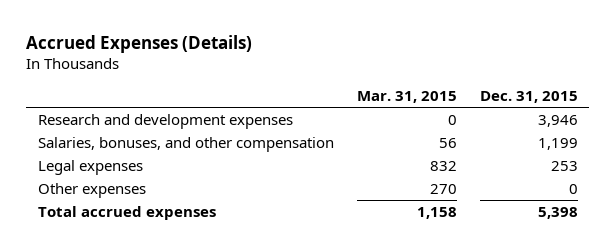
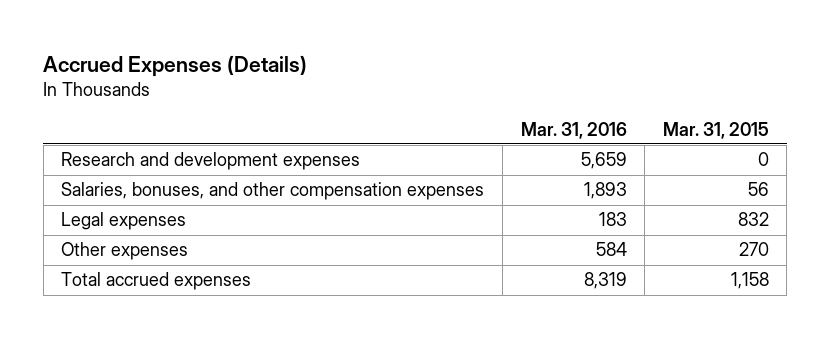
[479,91,578,104] Dec. 31, 2015 -> none
none -> [520,121,627,139] Mar. 31, 2016
[37,136,334,152] Salaries, bonuses, and other compensation -> [61,182,485,201] Salaries, bonuses, and other compensation expenses

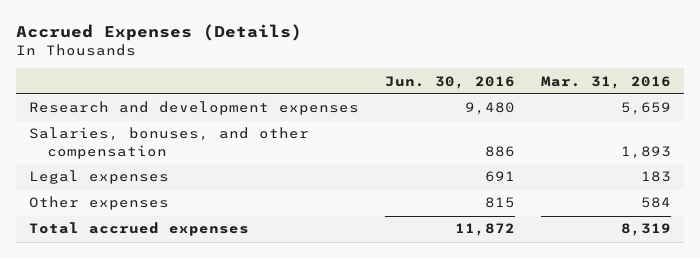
[662,121,769,139] Mar. 31, 2015 -> none
none -> [385,75,516,89] Jun. 30, 2016
[61,182,485,201] Salaries, bonuses, and other compensation expenses -> [29,127,310,159] Salaries, bonuses, and other compensation

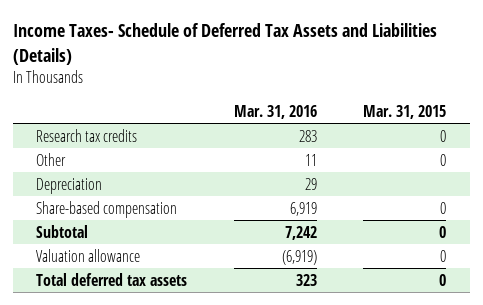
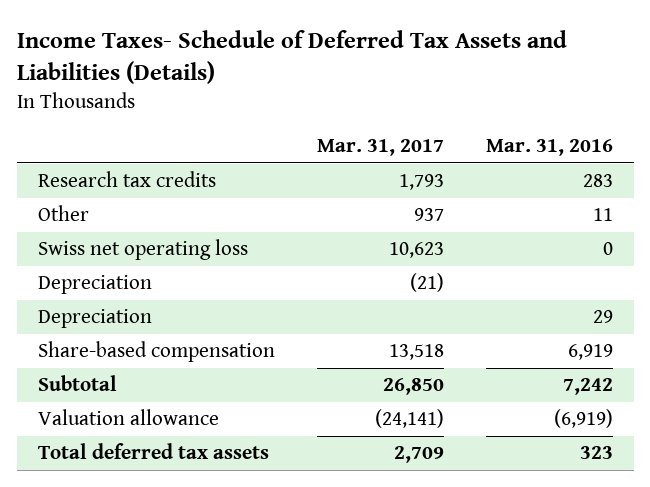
[363,104,447,119] Mar. 31, 2015 -> none
none -> [316,139,444,157] Mar. 31, 2017
none -> [37,239,248,261] Swiss net operating loss
none -> [37,275,152,295] Depreciation

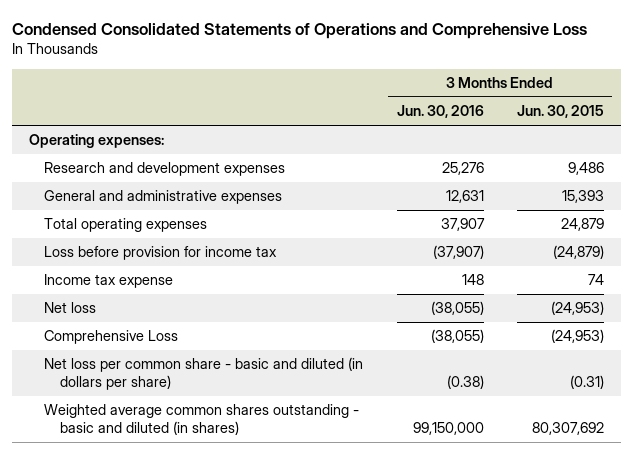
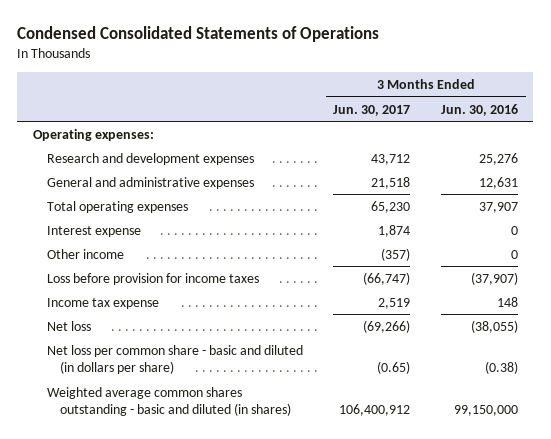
[12,22,588,39] Condensed Consolidated Statements of Operations and Comprehensive Loss -> [17,26,380,43] Condensed Consolidated Statements of Operations
[516,105,604,119] Jun. 30, 2015 -> none
none -> [333,104,411,116] Jun. 30, 2017
none -> [46,225,141,237] Interest expense
none -> [46,248,124,259] Other income
[44,246,278,261] Loss before provision for income tax -> [46,272,259,285] Loss before provision for income taxes
[44,330,179,345] Comprehensive Loss -> none

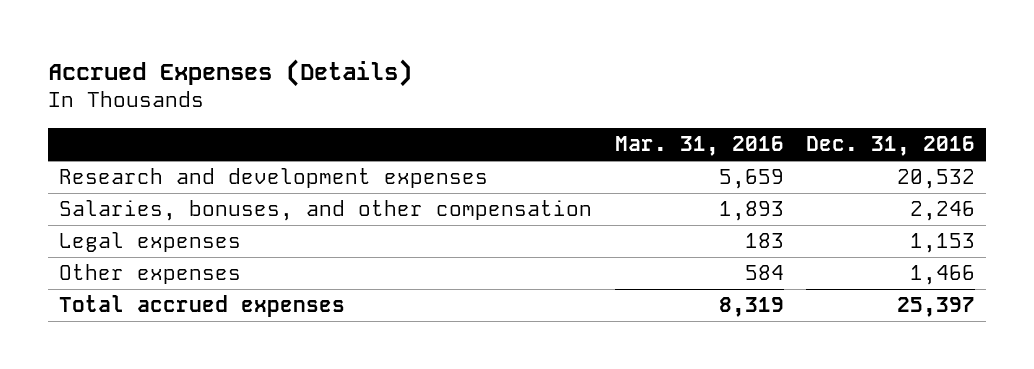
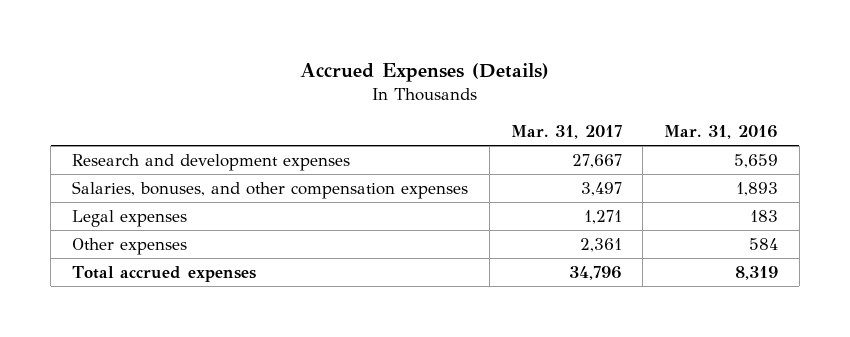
[805,136,975,157] Dec. 31, 2016 -> none
none -> [510,124,622,139] Mar. 31, 2017
[59,200,593,222] Salaries, bonuses, and other compensation -> [72,181,469,200] Salaries, bonuses, and other compensation expenses

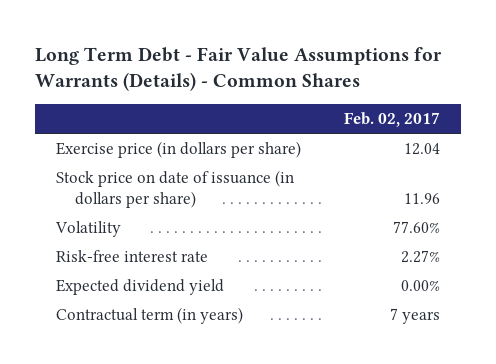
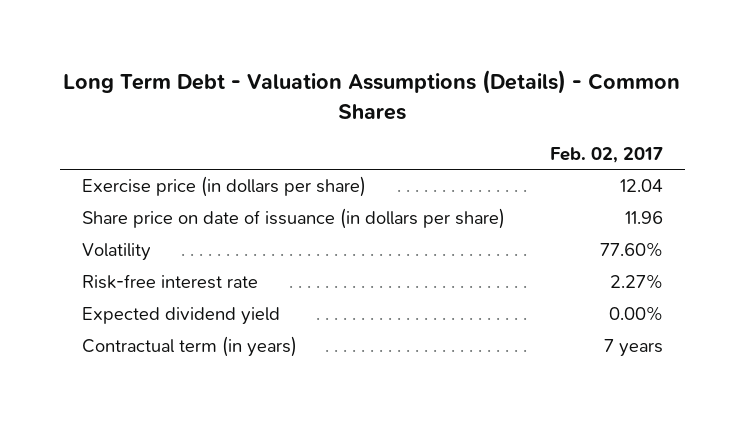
[35,47,443,92] Long Term Debt - Fair Value Assumptions for Warrants (Details) - Common Shares -> [63,70,681,120] Long Term Debt - Valuation Assumptions (Details) - Common Shares
[56,169,295,208] Stock price on date of issuance (in dollars per share) -> [82,208,506,230] Share price on date of issuance (in dollars per share)

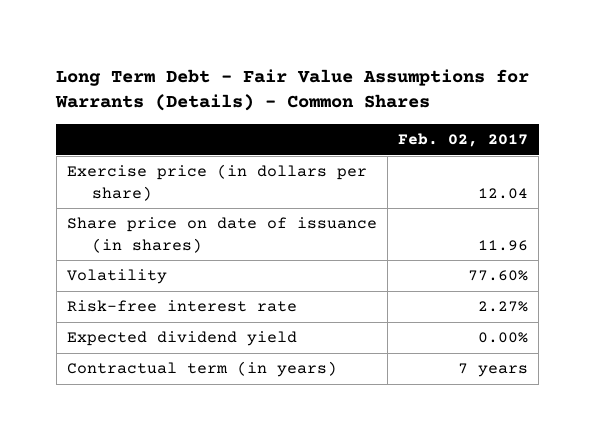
[63,70,681,120] Long Term Debt - Valuation Assumptions (Details) - Common Shares -> [55,68,530,112] Long Term Debt - Fair Value Assumptions for Warrants (Details) - Common Shares
[82,208,506,230] Share price on date of issuance (in dollars per share) -> [66,217,377,253] Share price on date of issuance (in shares)

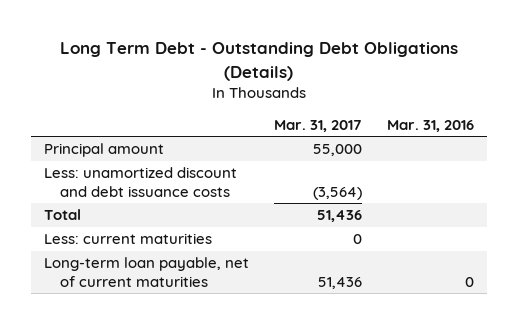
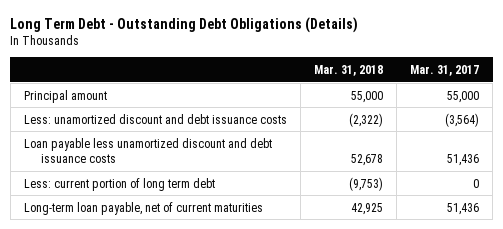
[386,119,474,132] Mar. 31, 2016 -> none
none -> [313,64,383,76] Mar. 31, 2018
[43,209,81,221] Total -> [23,137,272,163] Loan payable less unamortized discount and debt issuance costs
[43,233,212,245] Less: current maturities -> [23,177,215,191] Less: current portion of long term debt

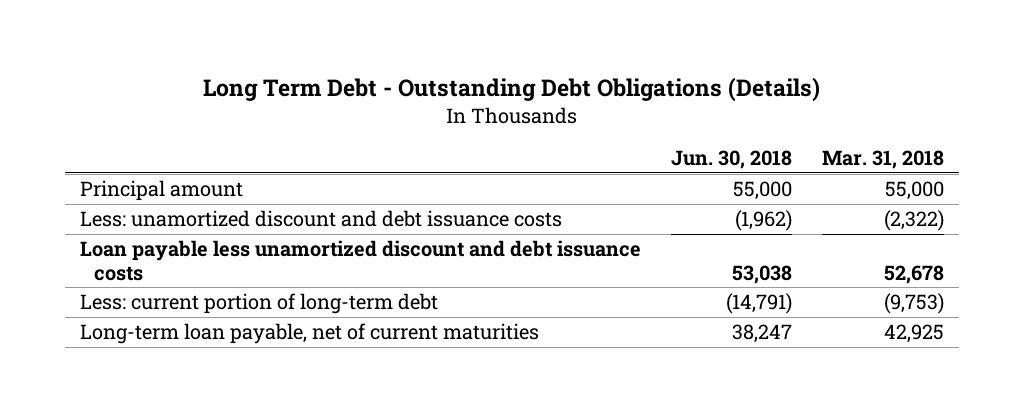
[410,64,480,76] Mar. 31, 2017 -> none
none -> [671,150,793,170] Jun. 30, 2018
[23,177,215,191] Less: current portion of long term debt -> [80,293,439,315] Less: current portion of long-term debt

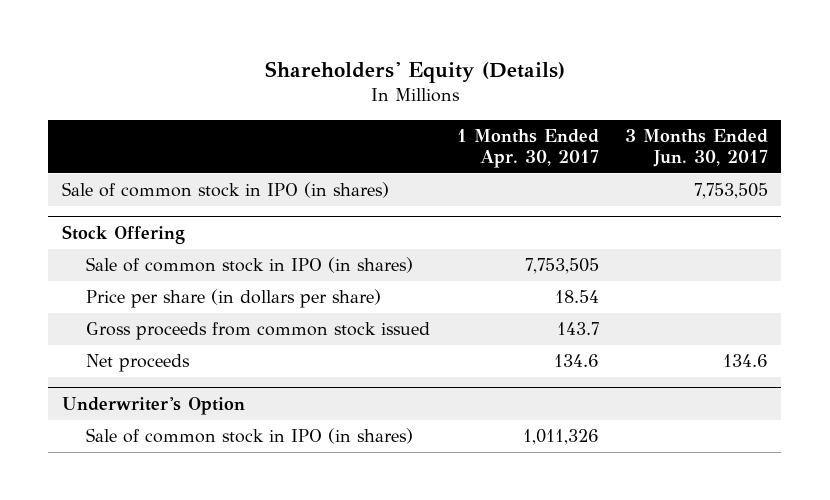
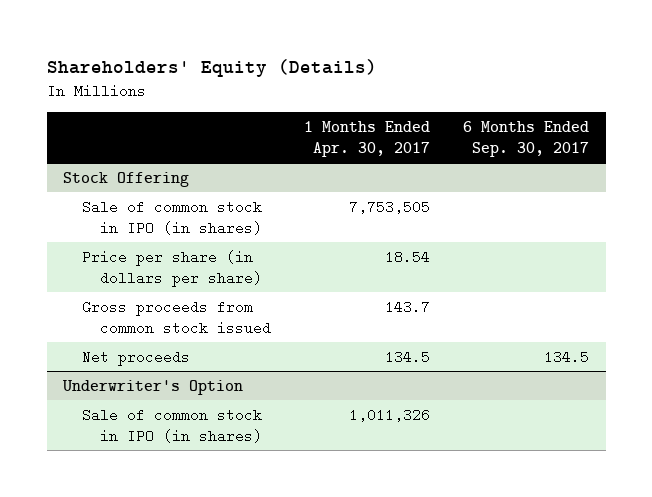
[624,128,768,168] 3 Months Ended Jun. 30, 2017 -> none
none -> [463,120,590,157] 6 Months Ended Sep. 30, 2017
[61,182,389,199] Sale of common stock in IPO (in shares) -> none
[553,354,599,368] 134.6 -> [385,349,431,364] 134.5

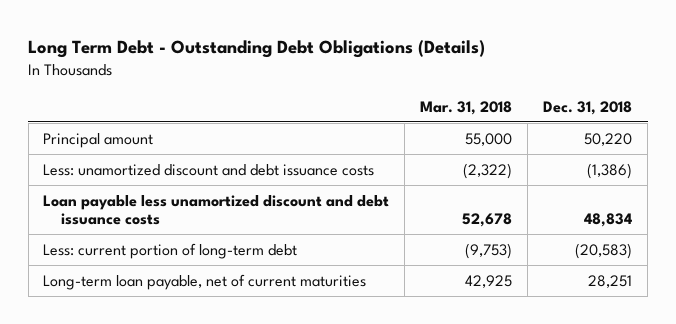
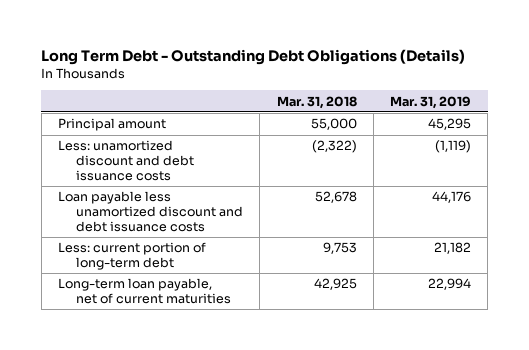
[543,100,633,115] Dec. 31, 2018 -> none
none -> [390,95,472,109] Mar. 31, 2019
[465,242,513,259] (9,753) -> [322,242,357,255] 9,753

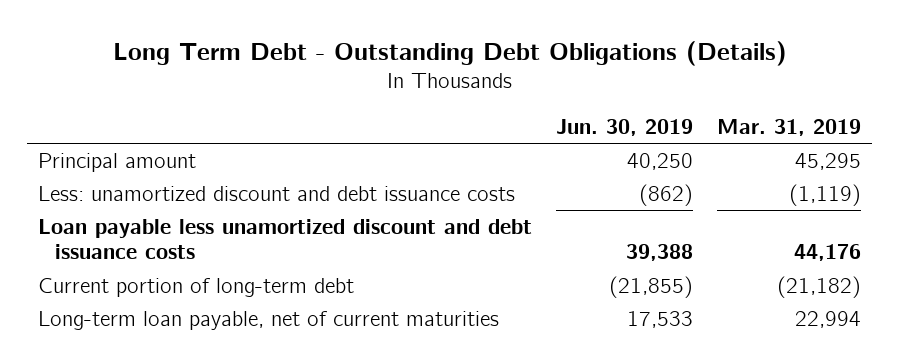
[276,95,357,109] Mar. 31, 2018 -> none
none -> [556,118,694,136] Jun. 30, 2019
[58,242,207,271] Less: current portion of long-term debt -> [38,278,355,298] Current portion of long-term debt
[434,242,472,255] 21,182 -> [776,276,861,299] (21,182)

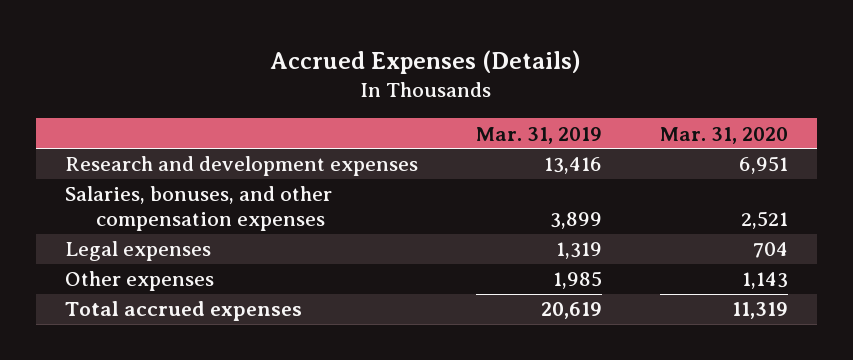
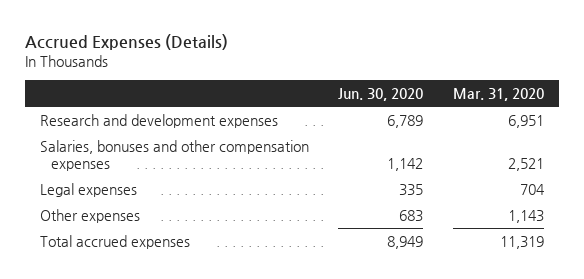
[475,126,602,144] Mar. 31, 2019 -> none
none -> [338,87,424,101] Jun. 30, 2020
[65,186,333,232] Salaries, bonuses, and other compensation expenses -> [39,140,309,172] Salaries, bonuses and other compensation expenses

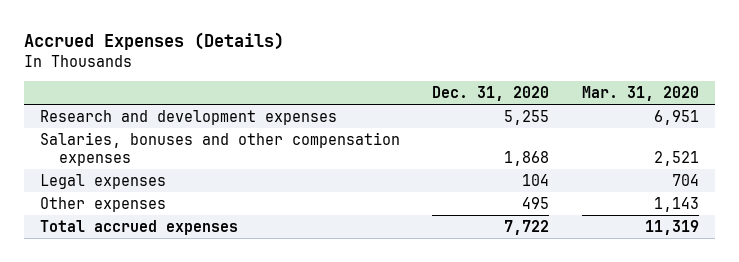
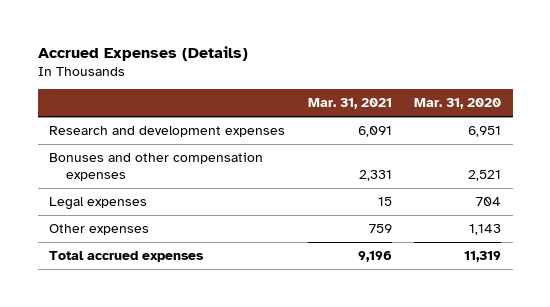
[432,86,550,102] Dec. 31, 2020 -> none
none -> [307,98,392,110] Mar. 31, 2021
[40,131,401,166] Salaries, bonuses and other compensation expenses -> [48,151,263,181] Bonuses and other compensation expenses

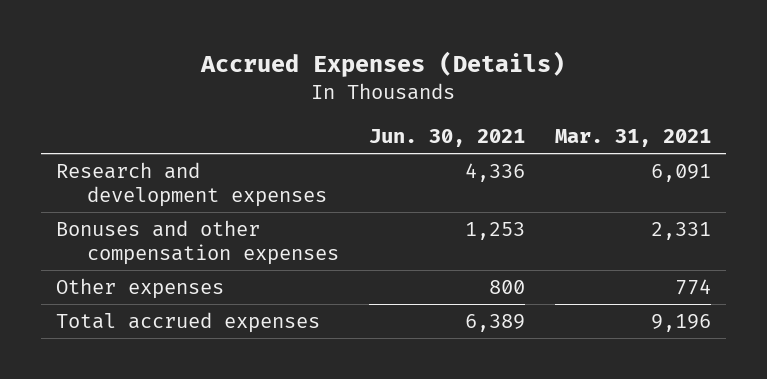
[414,98,502,110] Mar. 31, 2020 -> none
none -> [369,129,526,148] Jun. 30, 2021
[48,196,147,210] Legal expenses -> none
[368,223,392,233] 759 -> [674,279,711,296] 774

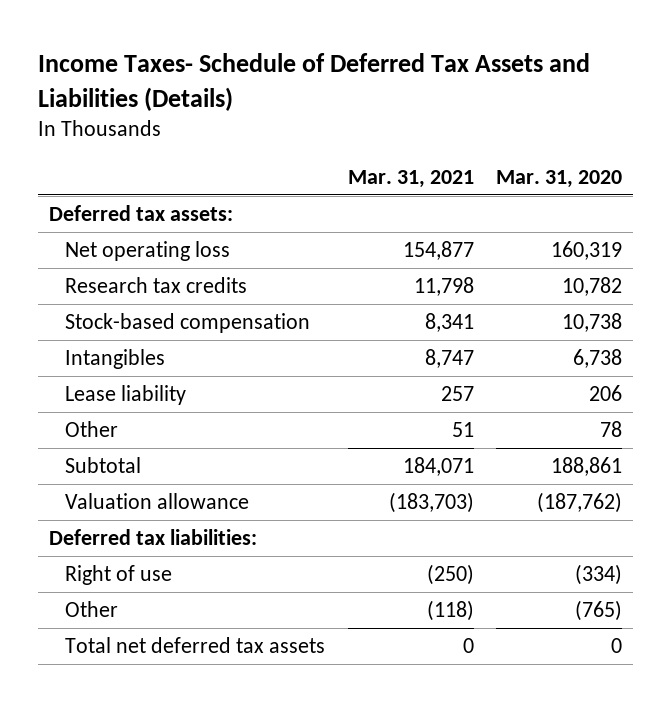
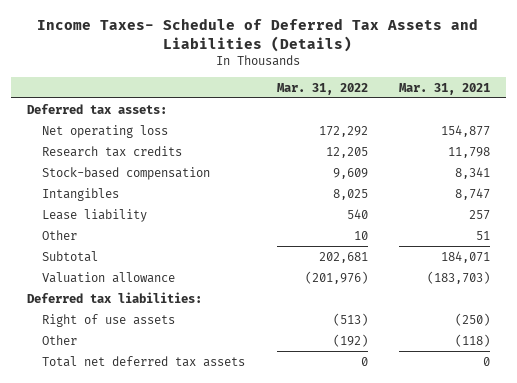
[496,169,623,188] Mar. 31, 2020 -> none
none -> [276,82,368,95] Mar. 31, 2022
[65,565,173,586] Right of use -> [42,313,176,327] Right of use assets

